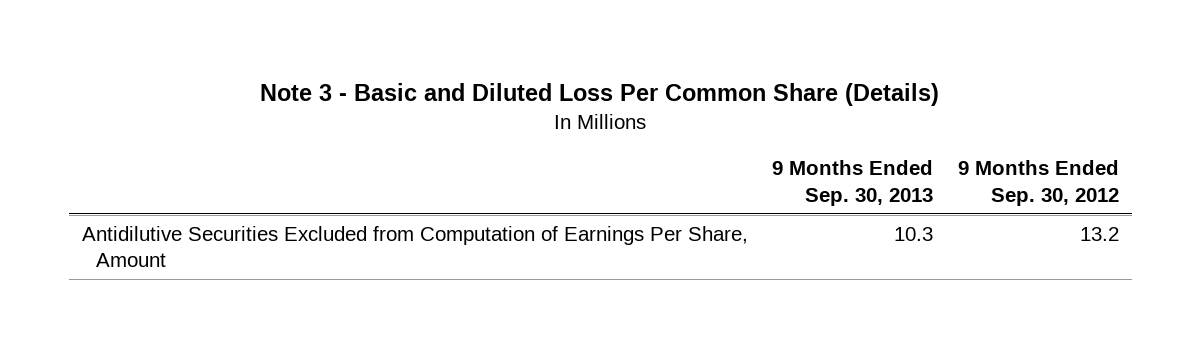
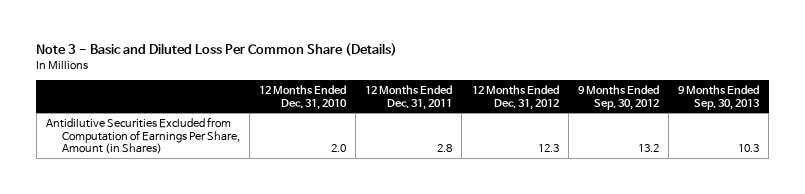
none -> [259,84,348,110] 12 Months Ended Dec. 31, 2010
none -> [365,84,453,110] 12 Months Ended Dec. 31, 2011
none -> [471,84,559,110] 12 Months Ended Dec. 31, 2012
[81,225,748,268] Antidilutive Securities Excluded from Computation of Earnings Per Share, Amount -> [45,116,240,155] Antidilutive Securities Excluded from Computation of Earnings Per Share, Amount (in Shares)

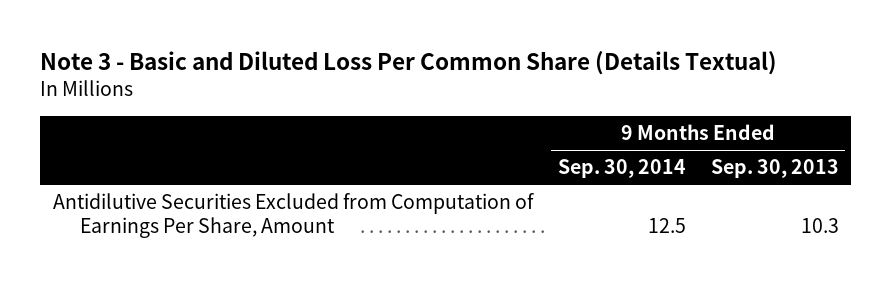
[36,42,398,56] Note 3 - Basic and Diluted Loss Per Common Share (Details) -> [40,51,778,76] Note 3 - Basic and Diluted Loss Per Common Share (Details Textual)
[259,84,348,110] 12 Months Ended Dec. 31, 2010 -> none
[365,84,453,110] 12 Months Ended Dec. 31, 2011 -> none
[471,84,559,110] 12 Months Ended Dec. 31, 2012 -> none
[577,84,659,110] 9 Months Ended Sep. 30, 2012 -> none
none -> [557,159,686,179] Sep. 30, 2014
[45,116,240,155] Antidilutive Securities Excluded from Computation of Earnings Per Share, Amount (in Shares) -> [52,193,534,238] Antidilutive Securities Excluded from Computation of Earnings Per Share, Amount

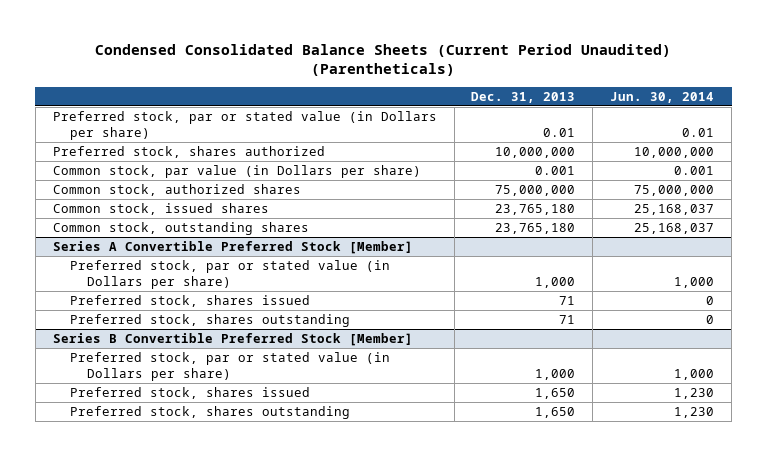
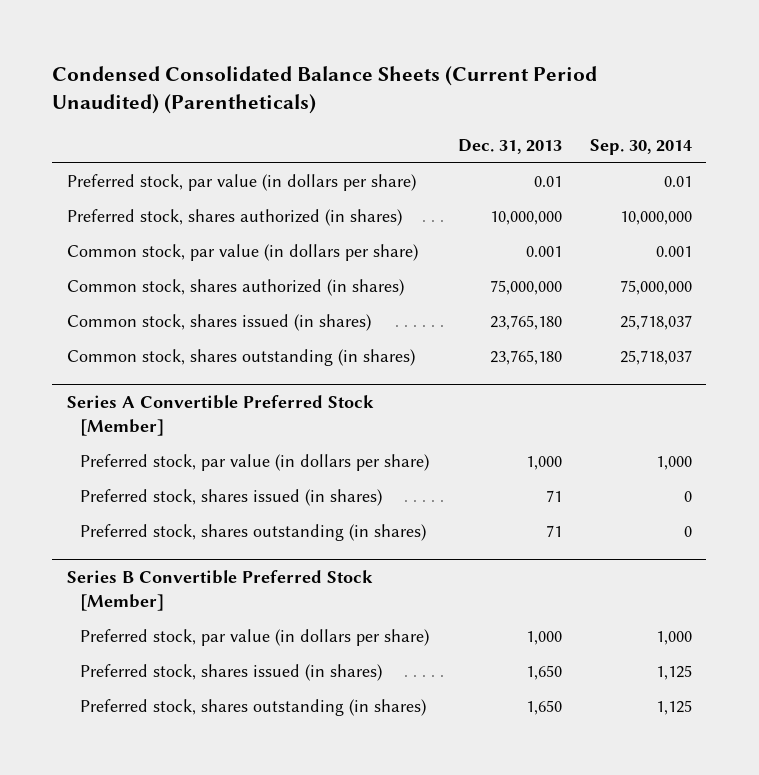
[610,91,715,103] Jun. 30, 2014 -> none
none -> [590,138,693,155] Sep. 30, 2014
[52,111,437,140] Preferred stock, par or stated value (in Dollars per share) -> [66,173,416,191] Preferred stock, par value (in dollars per share)
[52,146,325,159] Prеfеrrеd stock, sharеs authorizеd -> [66,208,402,226] Preferred stock, shares authorized (in shares)
[52,165,421,179] Common stock, par value (in Dollars per share) -> [66,243,418,261] Common stock, par value (in dollars per share)
[52,184,301,197] Common stock, authorized shares -> [66,278,404,296] Common stock, shares authorized (in shares)
[52,203,269,216] Common stock, issued shares -> [66,313,371,331] Common stock, shares issued (in shares)
[52,222,309,236] Common stock, outstanding shares -> [66,348,415,366] Common stock, shares outstanding (in shares)
[69,260,390,289] Preferred stock, par or stated value (in Dollars per share) -> [80,453,430,471] Preferred stock, par value (in dollars per share)
[69,295,310,308] Prеfеrrеd stock, sharеs issuеd -> [80,488,383,506] Preferred stock, shares issued (in shares)
[69,314,350,328] Prеfеrrеd stock, sharеs outstanding -> [80,523,427,541] Preferred stock, shares outstanding (in shares)
[69,352,390,381] Preferred stock, par or stated value (in Dollars per share) -> [80,628,430,646] Preferred stock, par value (in dollars per share)
[69,387,310,400] Prеfеrrеd stock, sharеs issuеd -> [80,663,383,681] Preferred stock, shares issued (in shares)
[69,406,350,420] Prеfеrrеd stock, sharеs outstanding -> [80,698,427,716] Preferred stock, shares outstanding (in shares)

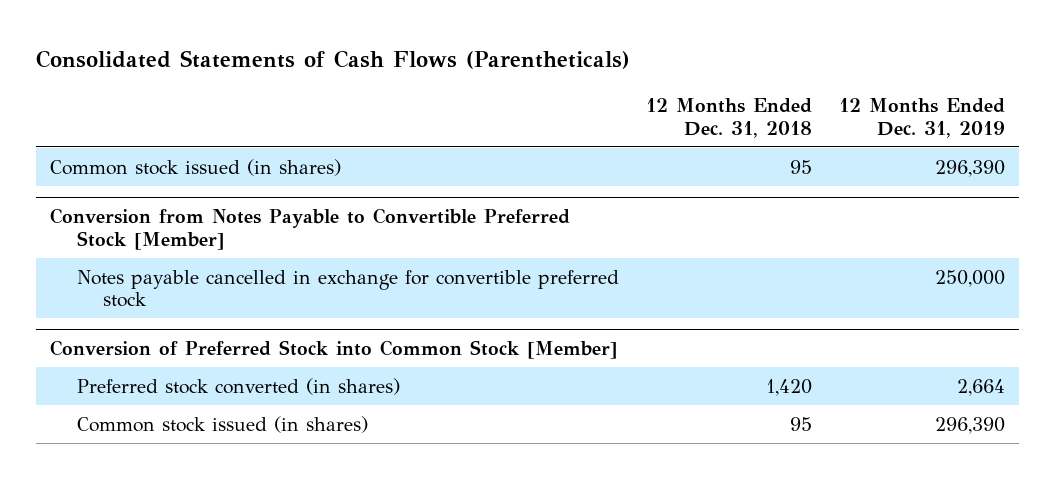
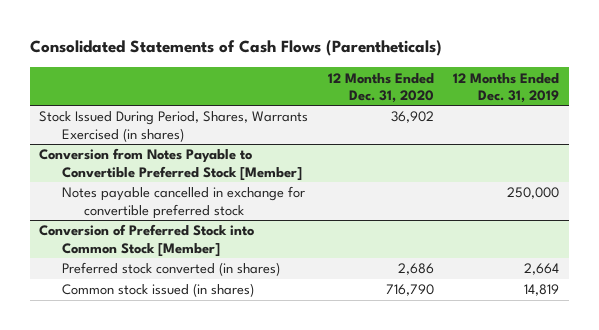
[645,98,812,138] 12 Months Ended Dec. 31, 2018 -> none
none -> [327,72,434,103] 12 Months Ended Dec. 31, 2020
[50,158,342,176] Common stock issued (in shares) -> none
none -> [39,111,309,142] Stock Issued During Period, Shares, Warrants Exercised (in shares)
[935,416,1006,434] 296,390 -> [524,284,560,297] 14,819

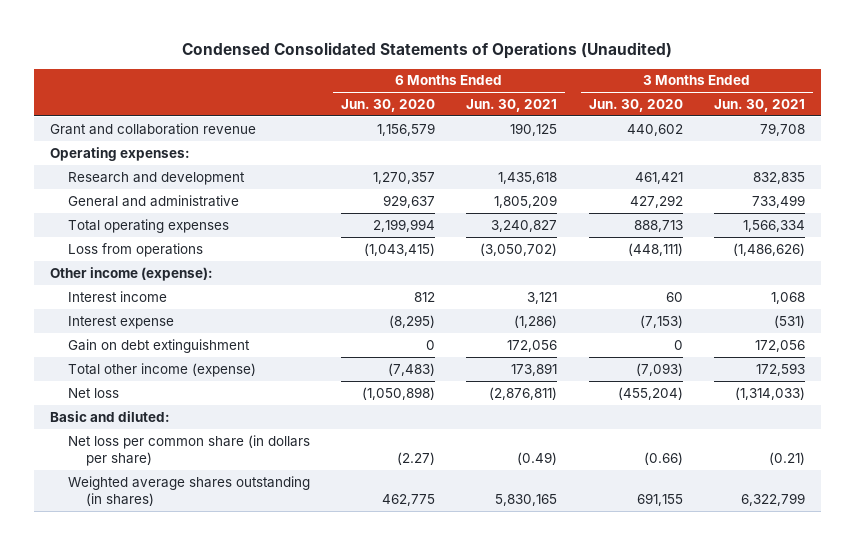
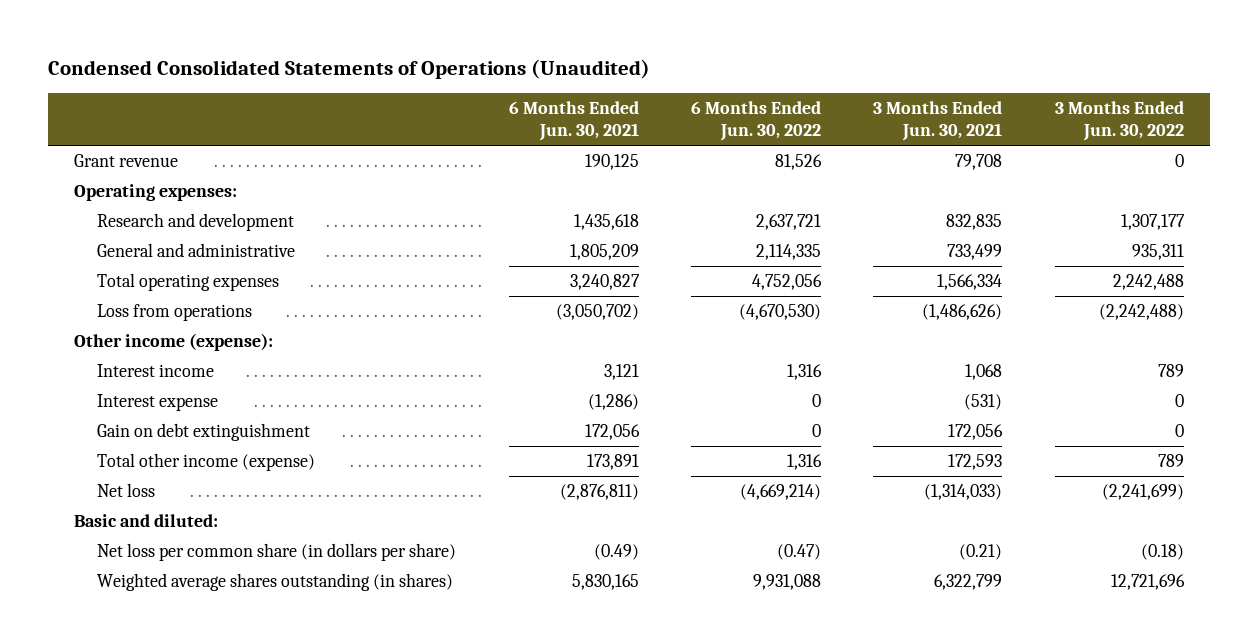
[341,98,436,112] Jun. 30, 2020 -> none
[588,98,683,112] Jun. 30, 2020 -> none
none -> [690,101,821,141] 6 Months Ended Jun. 30, 2022
none -> [1054,101,1184,141] 3 Months Ended Jun. 30, 2022
[49,122,256,135] Grant and collaboration revenue -> [73,154,178,168] Grant revenue

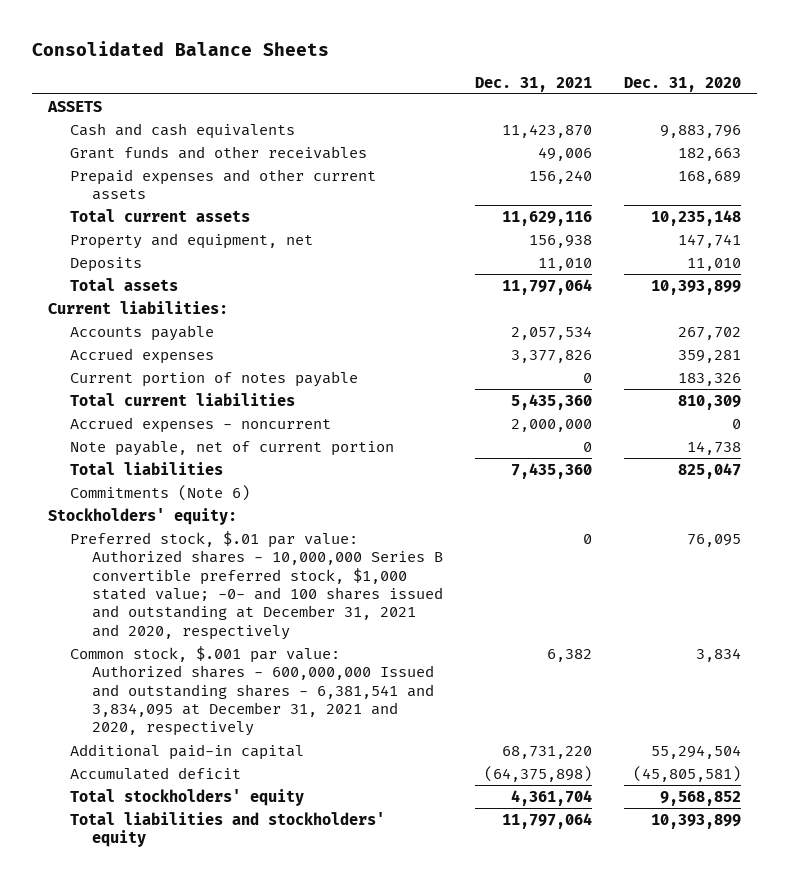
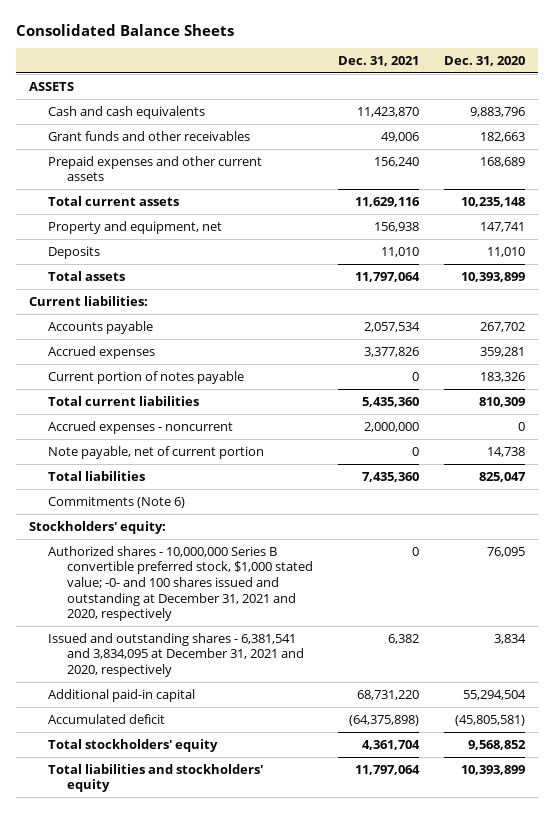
[70,530,443,640] Preferred stock, $.01 par value: Authorized shares - 10,000,000 Series B convertible preferred stock, $1,000 stated value; -0- and 100 shares issued and outstanding at December 31, 2021 and 2020, respectively -> [48,545,314,622] Authorized shares - 10,000,000 Series B convertible preferred stock, $1,000 stated value; -0- and 100 shares issued and outstanding at December 31, 2021 and 2020, respectively
[70,645,434,737] Common stock, $.001 par value: Authorized shares - 600,000,000 Issued and outstanding shares - 6,381,541 and 3,834,095 at December 31, 2021 and 2020, respectively -> [48,632,305,678] Issued and outstanding shares - 6,381,541 and 3,834,095 at December 31, 2021 and 2020, respectively

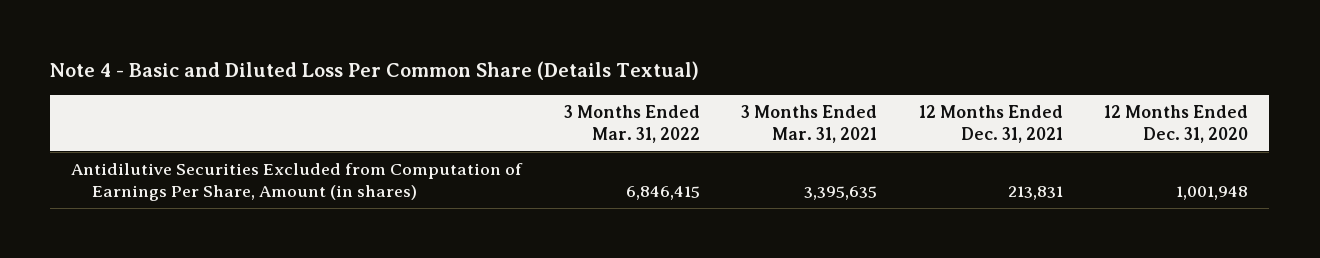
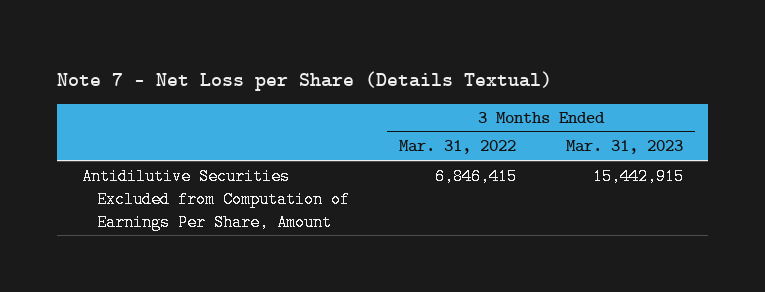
[50,61,700,81] Note 4 - Basic and Diluted Loss Per Common Share (Details Textual) -> [57,70,553,91] Note 7 - Net Loss per Share (Details Textual)
[741,104,878,143] 3 Months Ended Mar. 31, 2021 -> none
[918,104,1063,143] 12 Months Ended Dec. 31, 2021 -> none
[1104,104,1249,143] 12 Months Ended Dec. 31, 2020 -> none
none -> [565,140,683,155] Mar. 31, 2023
[71,162,524,202] Antidilutive Securities Excluded from Computation of Earnings Per Share, Amount (in shares) -> [82,167,351,231] Antidilutive Securities Excluded from Computation of Earnings Per Share, Amount

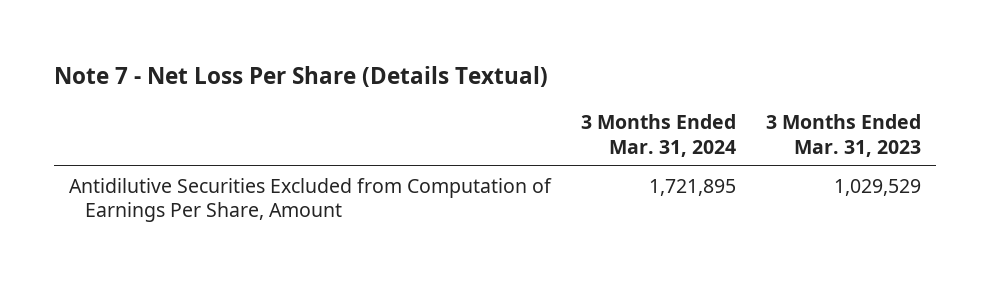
[57,70,553,91] Note 7 - Net Loss per Share (Details Textual) -> [53,65,548,87] Note 7 - Net Loss Per Share (Details Textual)
[399,140,517,155] Mar. 31, 2022 -> none
none -> [580,114,736,157] 3 Months Ended Mar. 31, 2024
[592,167,684,185] 15,442,915 -> [833,179,921,197] 1,029,529

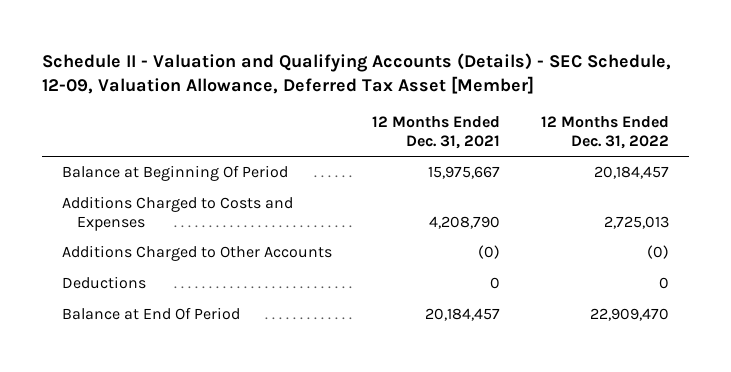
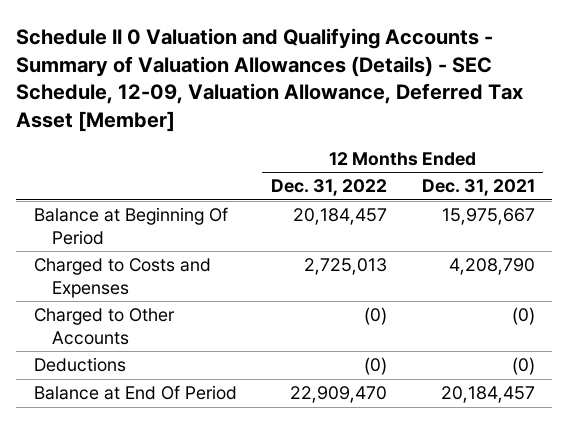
[42,52,672,94] Schedule II - Valuation and Qualifying Accounts (Details) - SEC Schedule, 12-09, Valuation Allowance, Deferred Tax Asset [Member] -> [16,27,524,132] Schedule II 0 Valuation and Qualifying Accounts - Summary of Valuation Allowances (Details) - SEC Schedule, 12-09, Valuation Allowance, Deferred Tax Asset [Member]
[62,196,294,232] Additions Charged to Costs and Expenses -> [33,258,211,298] Charged to Costs and Expenses
[62,245,333,262] Additions Charged to Other Accounts -> [33,308,175,345] Charged to Other Accounts
[490,277,501,290] 0 -> [511,357,535,376] (0)
[658,277,669,290] 0 -> [364,357,388,376] (0)

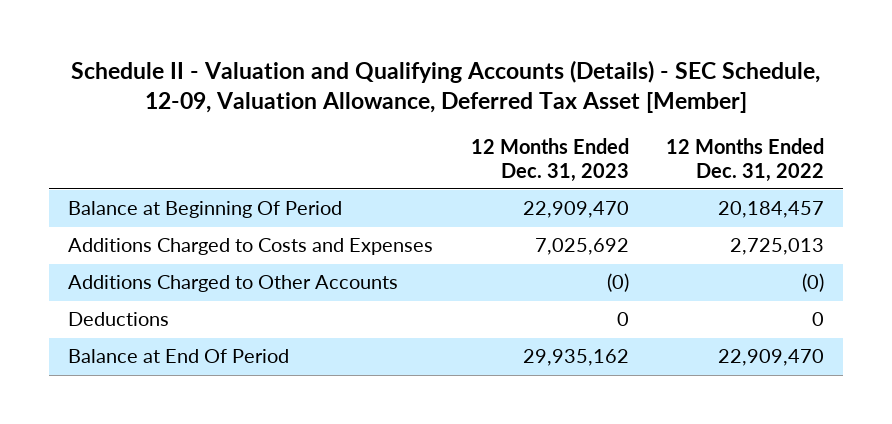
[16,27,524,132] Schedule II 0 Valuation and Qualifying Accounts - Summary of Valuation Allowances (Details) - SEC Schedule, 12-09, Valuation Allowance, Deferred Tax Asset [Member] -> [71,59,821,114] Schedule II - Valuation and Qualifying Accounts (Details) - SEC Schedule, 12-09, Valuation Allowance, Deferred Tax Asset [Member]
[421,179,535,197] Dec. 31, 2021 -> none
none -> [470,138,629,182] 12 Months Ended Dec. 31, 2023
[33,258,211,298] Charged to Costs and Expenses -> [67,238,433,256] Additions Charged to Costs and Expenses
[33,308,175,345] Charged to Other Accounts -> [67,275,398,293] Additions Charged to Other Accounts
[364,357,388,376] (0) -> [812,312,825,327] 0

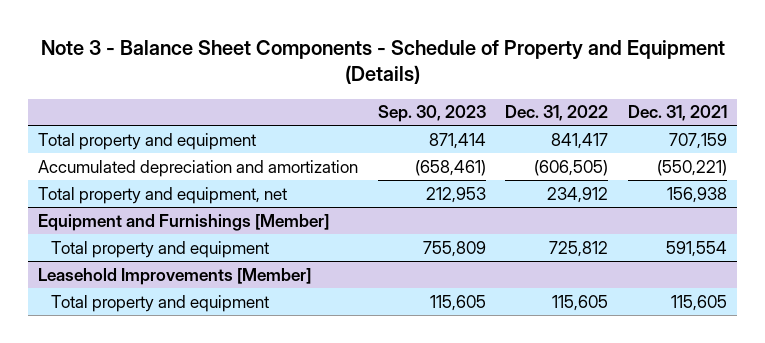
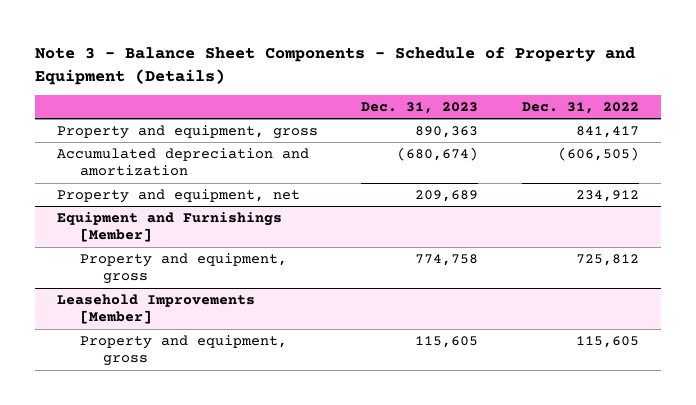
[377,105,486,123] Sep. 30, 2023 -> none
[628,105,728,122] Dec. 31, 2021 -> none
none -> [361,102,479,115] Dec. 31, 2023
[37,132,256,150] Total property and equipment -> [56,124,318,139] Property and equipment, gross
[37,186,287,204] Total property and equipment, net -> [56,188,300,203] Property and equipment, net
[50,240,269,258] Total property and equipment -> [79,252,287,285] Property and equipment, gross
[50,294,269,312] Total property and equipment -> [79,334,287,367] Property and equipment, gross

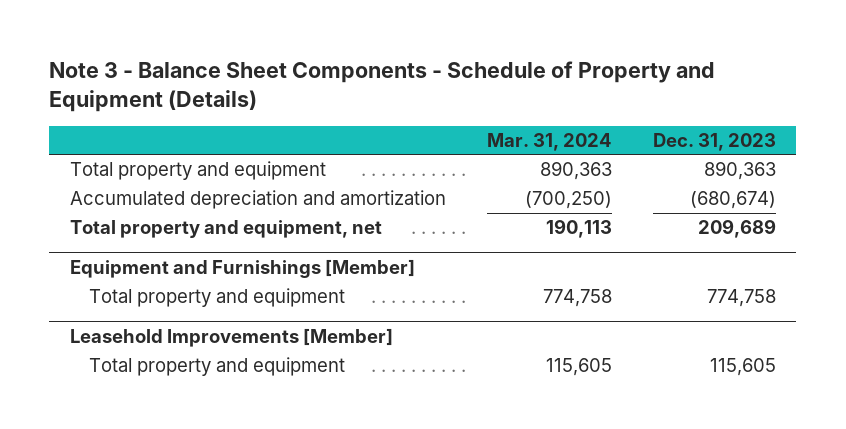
[522,102,640,115] Dec. 31, 2022 -> none
none -> [486,132,612,151] Mar. 31, 2024
[56,124,318,139] Property and equipment, gross -> [69,161,326,181] Total property and equipment
[56,188,300,203] Property and equipment, net -> [69,220,382,239] Total property and equipment, net
[79,252,287,285] Property and equipment, gross -> [89,288,346,308] Total property and equipment
[79,334,287,367] Property and equipment, gross -> [89,357,346,377] Total property and equipment

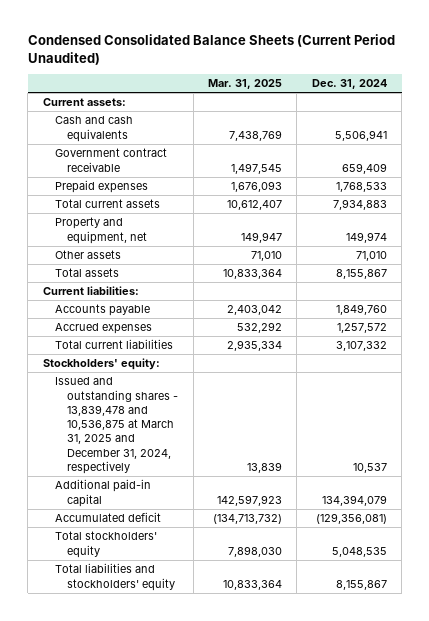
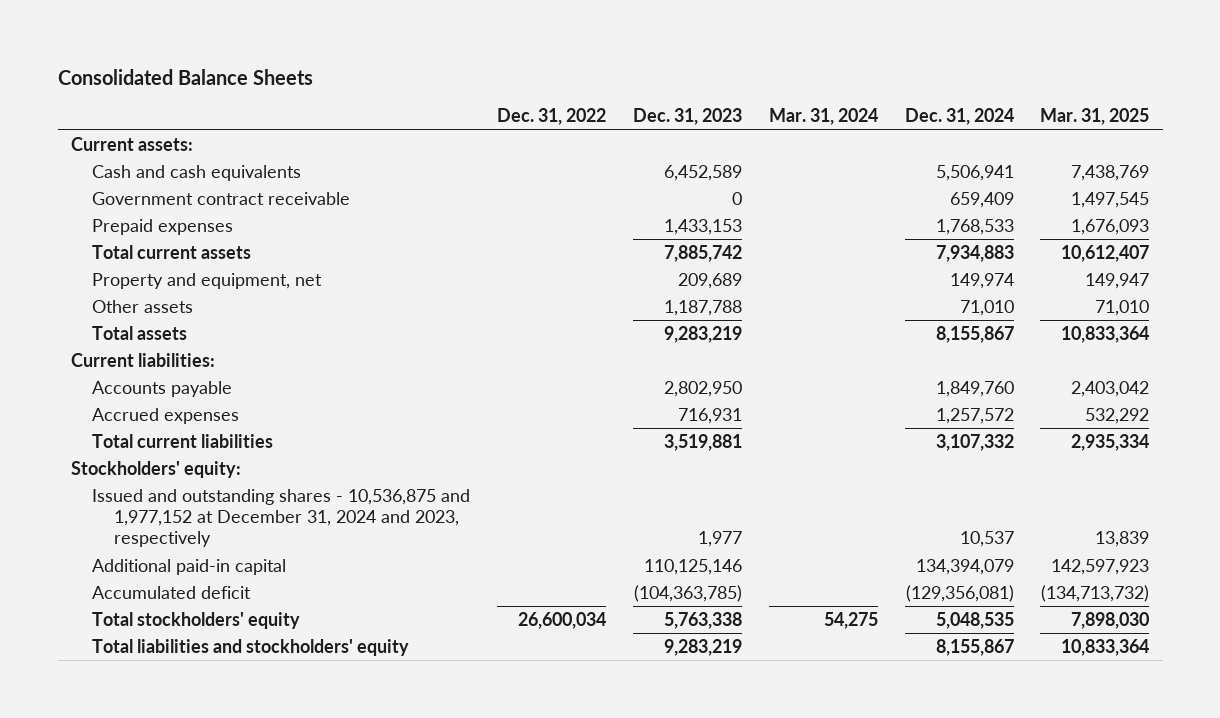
[27,34,395,65] Condensed Consolidated Balance Sheets (Current Period Unaudited) -> [57,68,313,85] Consolidated Balance Sheets
none -> [497,108,607,126] Dec. 31, 2022
none -> [632,108,742,126] Dec. 31, 2023
none -> [768,108,878,126] Mar. 31, 2024
[54,377,179,474] Issued and outstanding shares - 13,839,478 and 10,536,875 at March 31, 2025 and December 31, 2024, respectively -> [92,489,471,548] Issued and outstanding shares - 10,536,875 and 1,977,152 at December 31, 2024 and 2023, respectively

